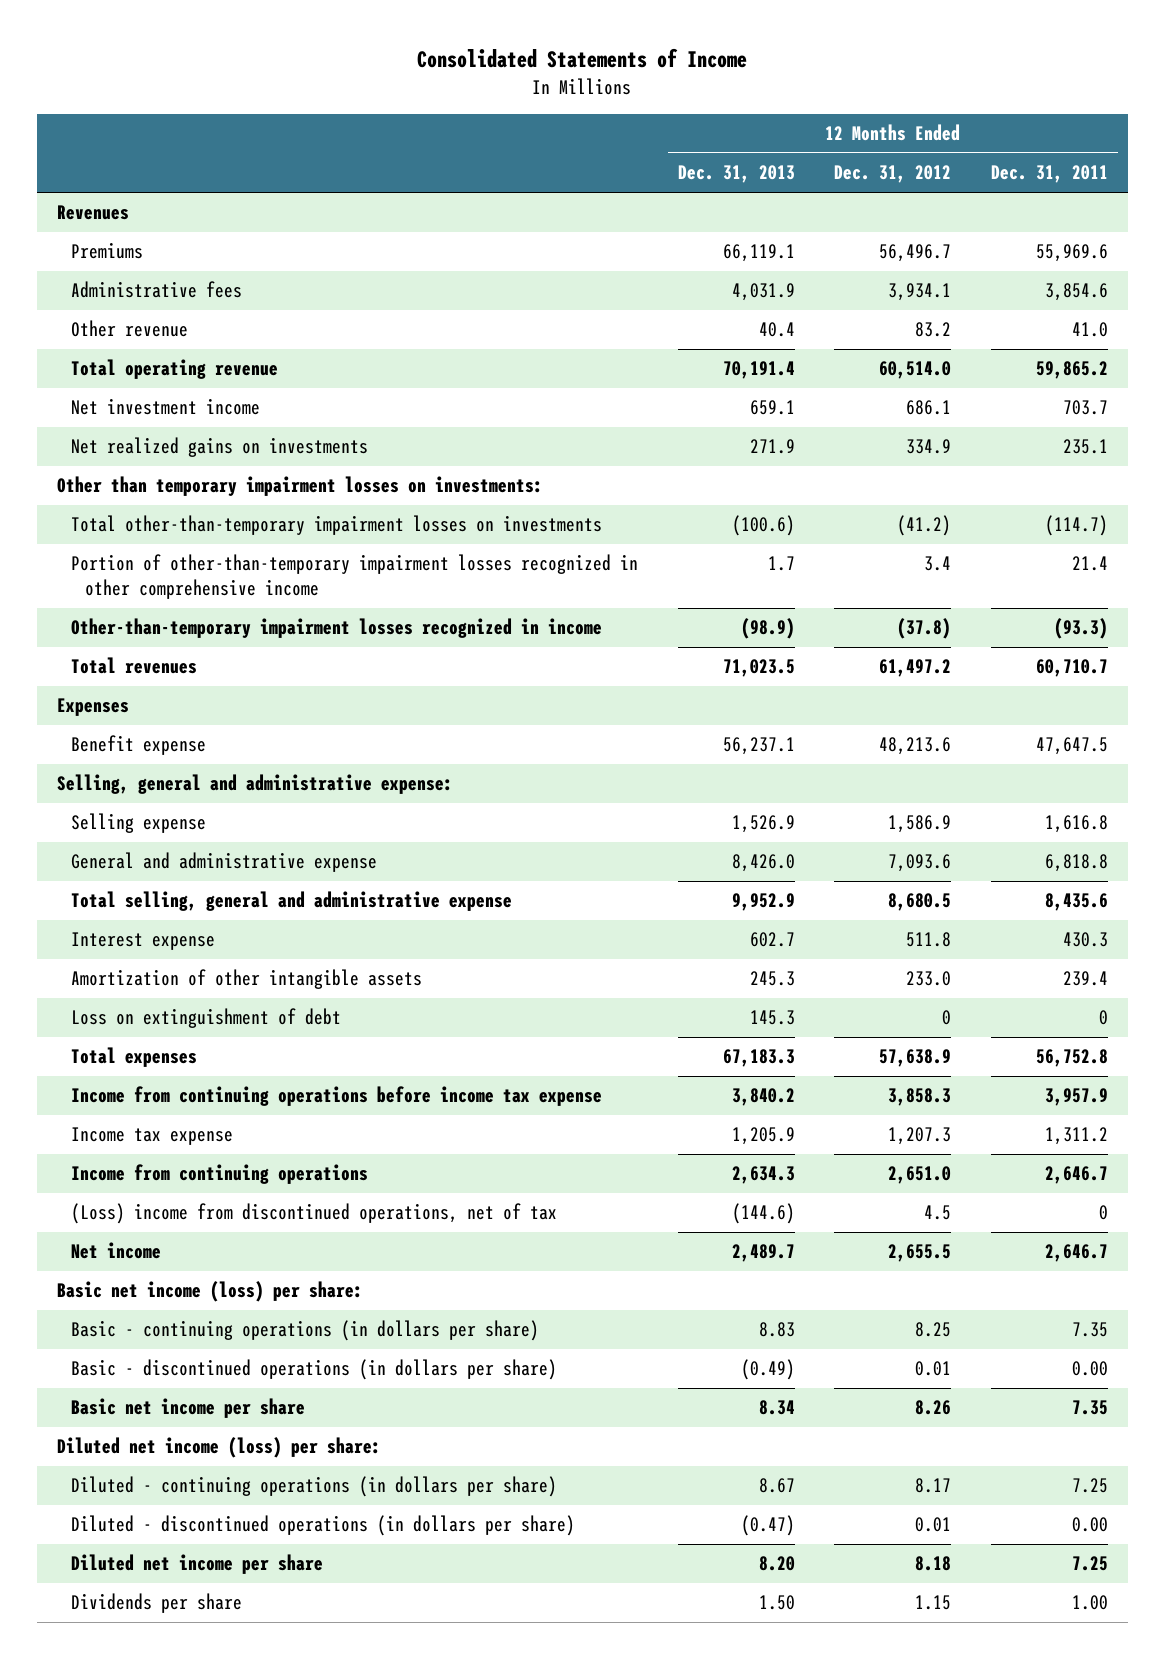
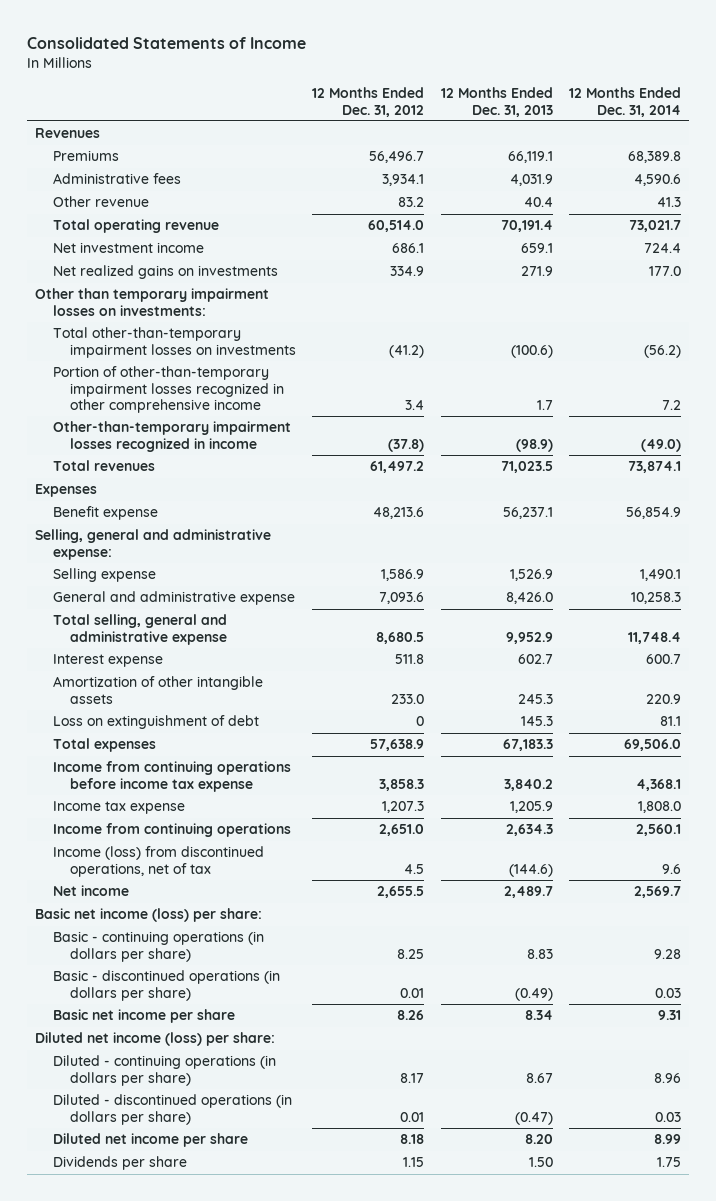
[991,165,1109,184] Dec. 31, 2011 -> none
none -> [568,87,681,117] 12 Months Ended Dec. 31, 2014
[70,1203,557,1225] (Loss) income from discontinued operations, net of tax -> [52,846,264,877] Income (loss) from discontinued operations, net of tax

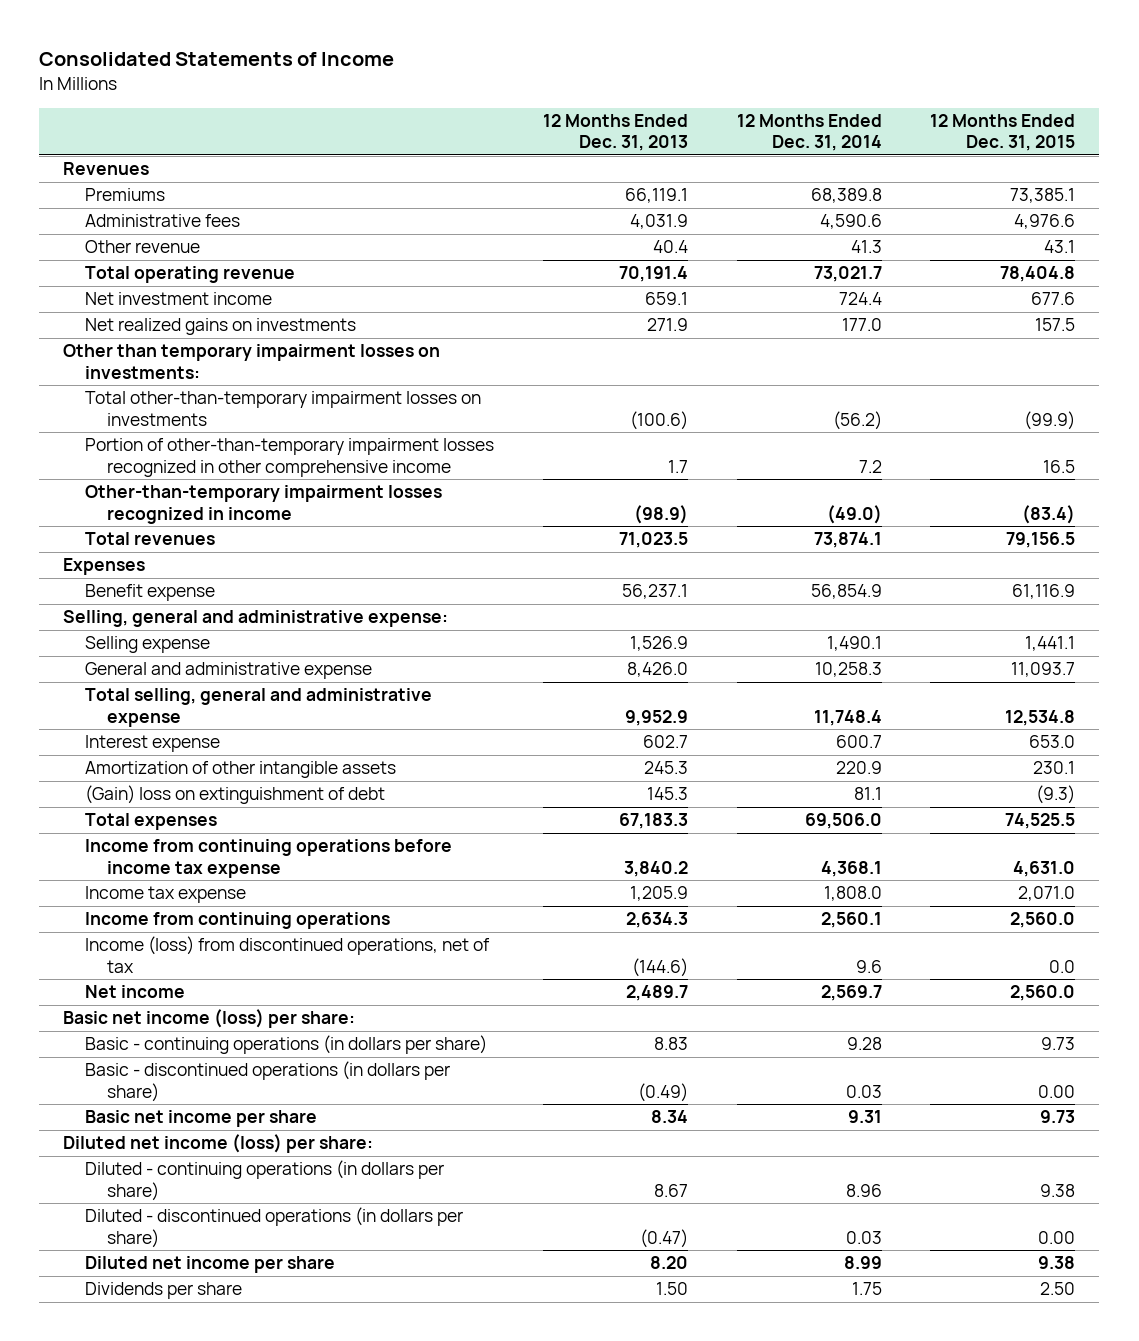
[312,87,425,117] 12 Months Ended Dec. 31, 2012 -> none
none -> [930,113,1076,152] 12 Months Ended Dec. 31, 2015
[52,715,259,730] Loss on extinguishment of debt -> [85,785,386,805] (Gain) loss on extinguishment of debt

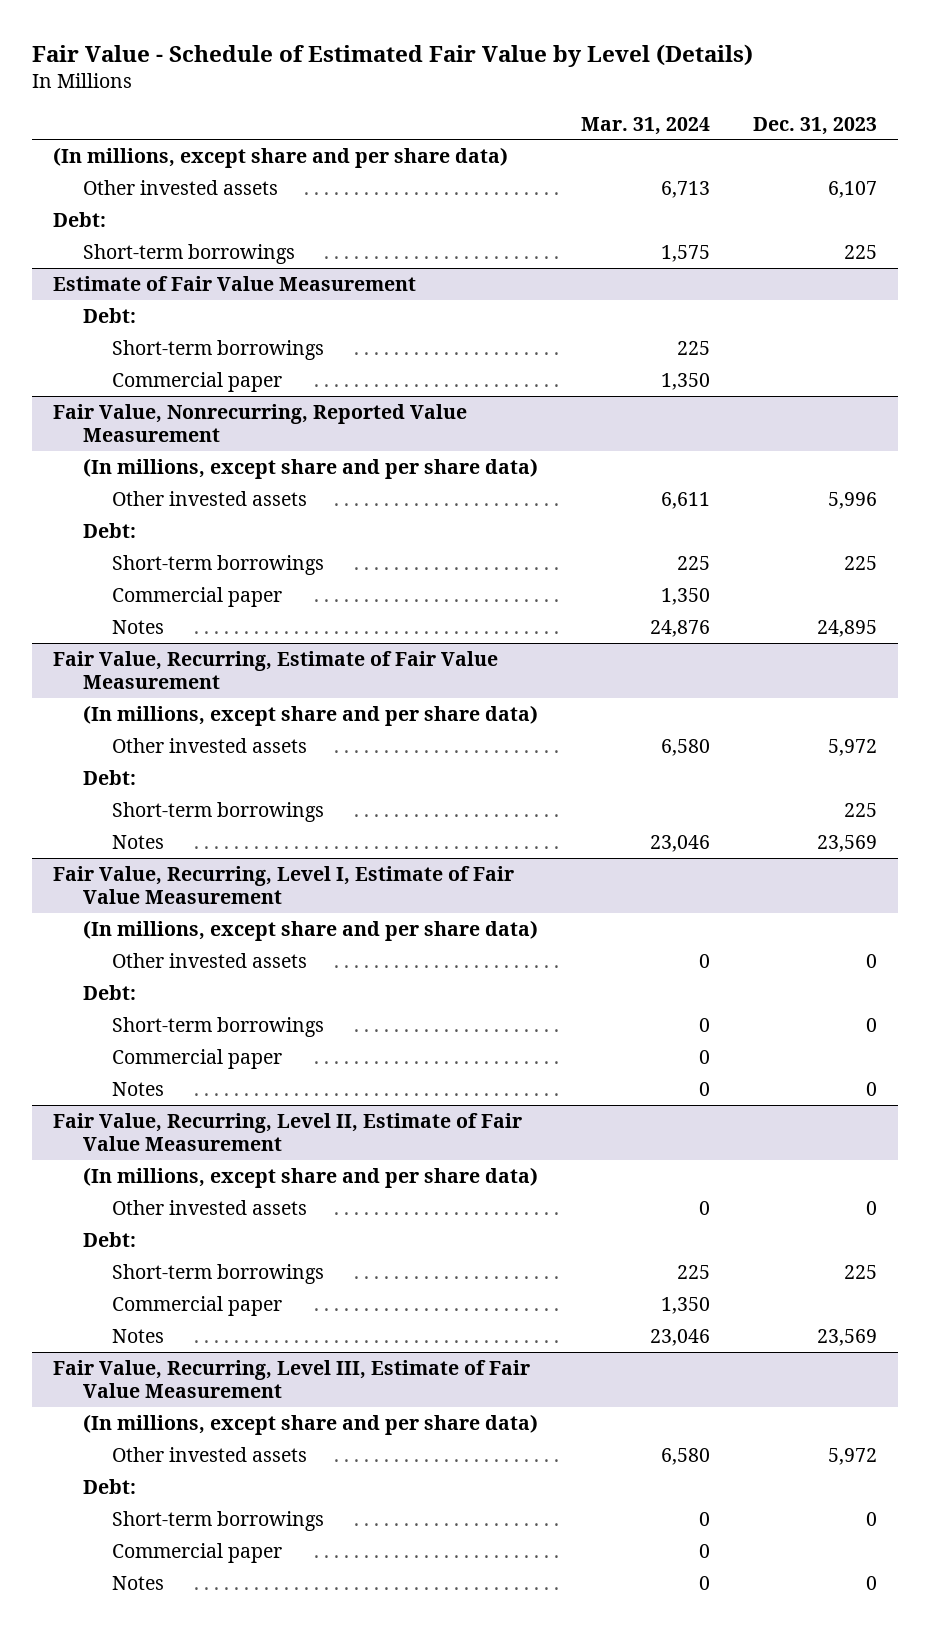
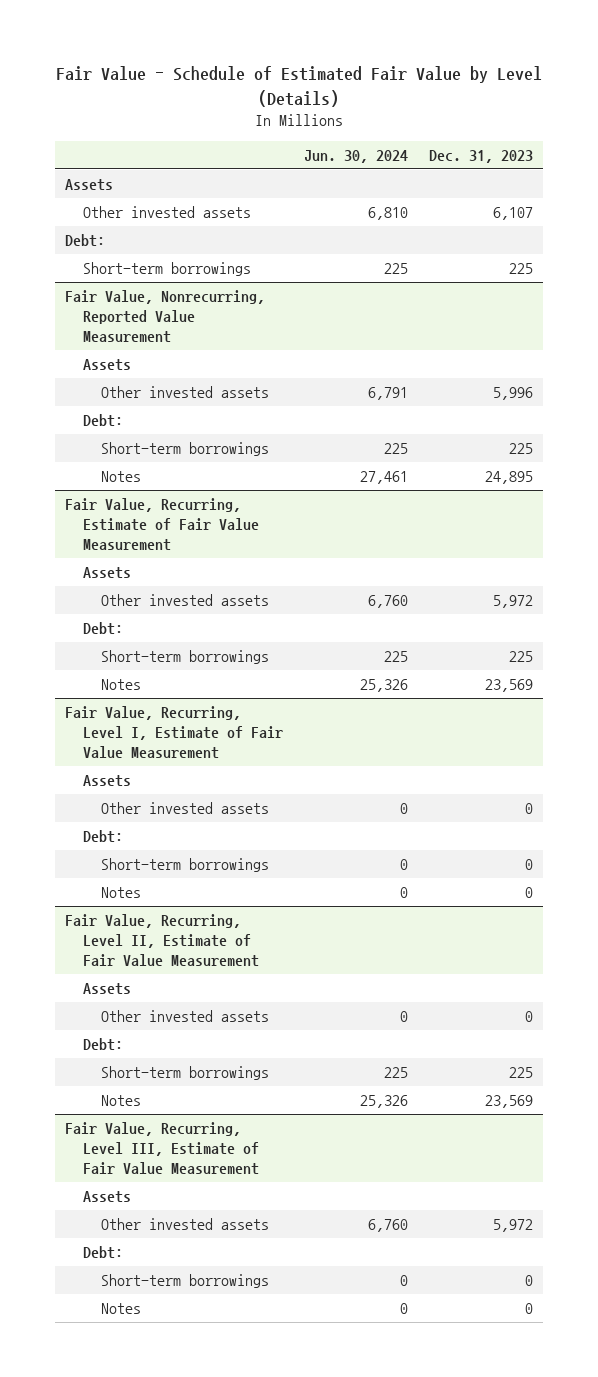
[580,116,710,135] Mar. 31, 2024 -> none
none -> [303,149,408,163] Jun. 30, 2024
[53,146,509,168] (In millions, except share and per share data) -> [65,179,114,192] Assets
[53,275,417,291] Estimate of Fair Value Measurement -> none
[82,307,136,323] Debt: -> none
[111,339,324,360] Short-term borrowings -> none
[111,371,282,392] Commercial paper -> none
[82,457,538,479] (In millions, except share and per share data) -> [83,359,132,372] Assets
[111,586,282,607] Commercial paper -> none
[82,704,538,726] (In millions, except share and per share data) -> [83,567,132,580] Assets
[82,919,538,941] (In millions, except share and per share data) -> [83,775,132,788] Assets
[111,1048,282,1069] Commercial paper -> none
[82,1166,538,1188] (In millions, except share and per share data) -> [83,983,132,996] Assets
[111,1295,282,1316] Commercial paper -> none
[82,1413,538,1435] (In millions, except share and per share data) -> [83,1191,132,1204] Assets
[111,1542,282,1563] Commercial paper -> none

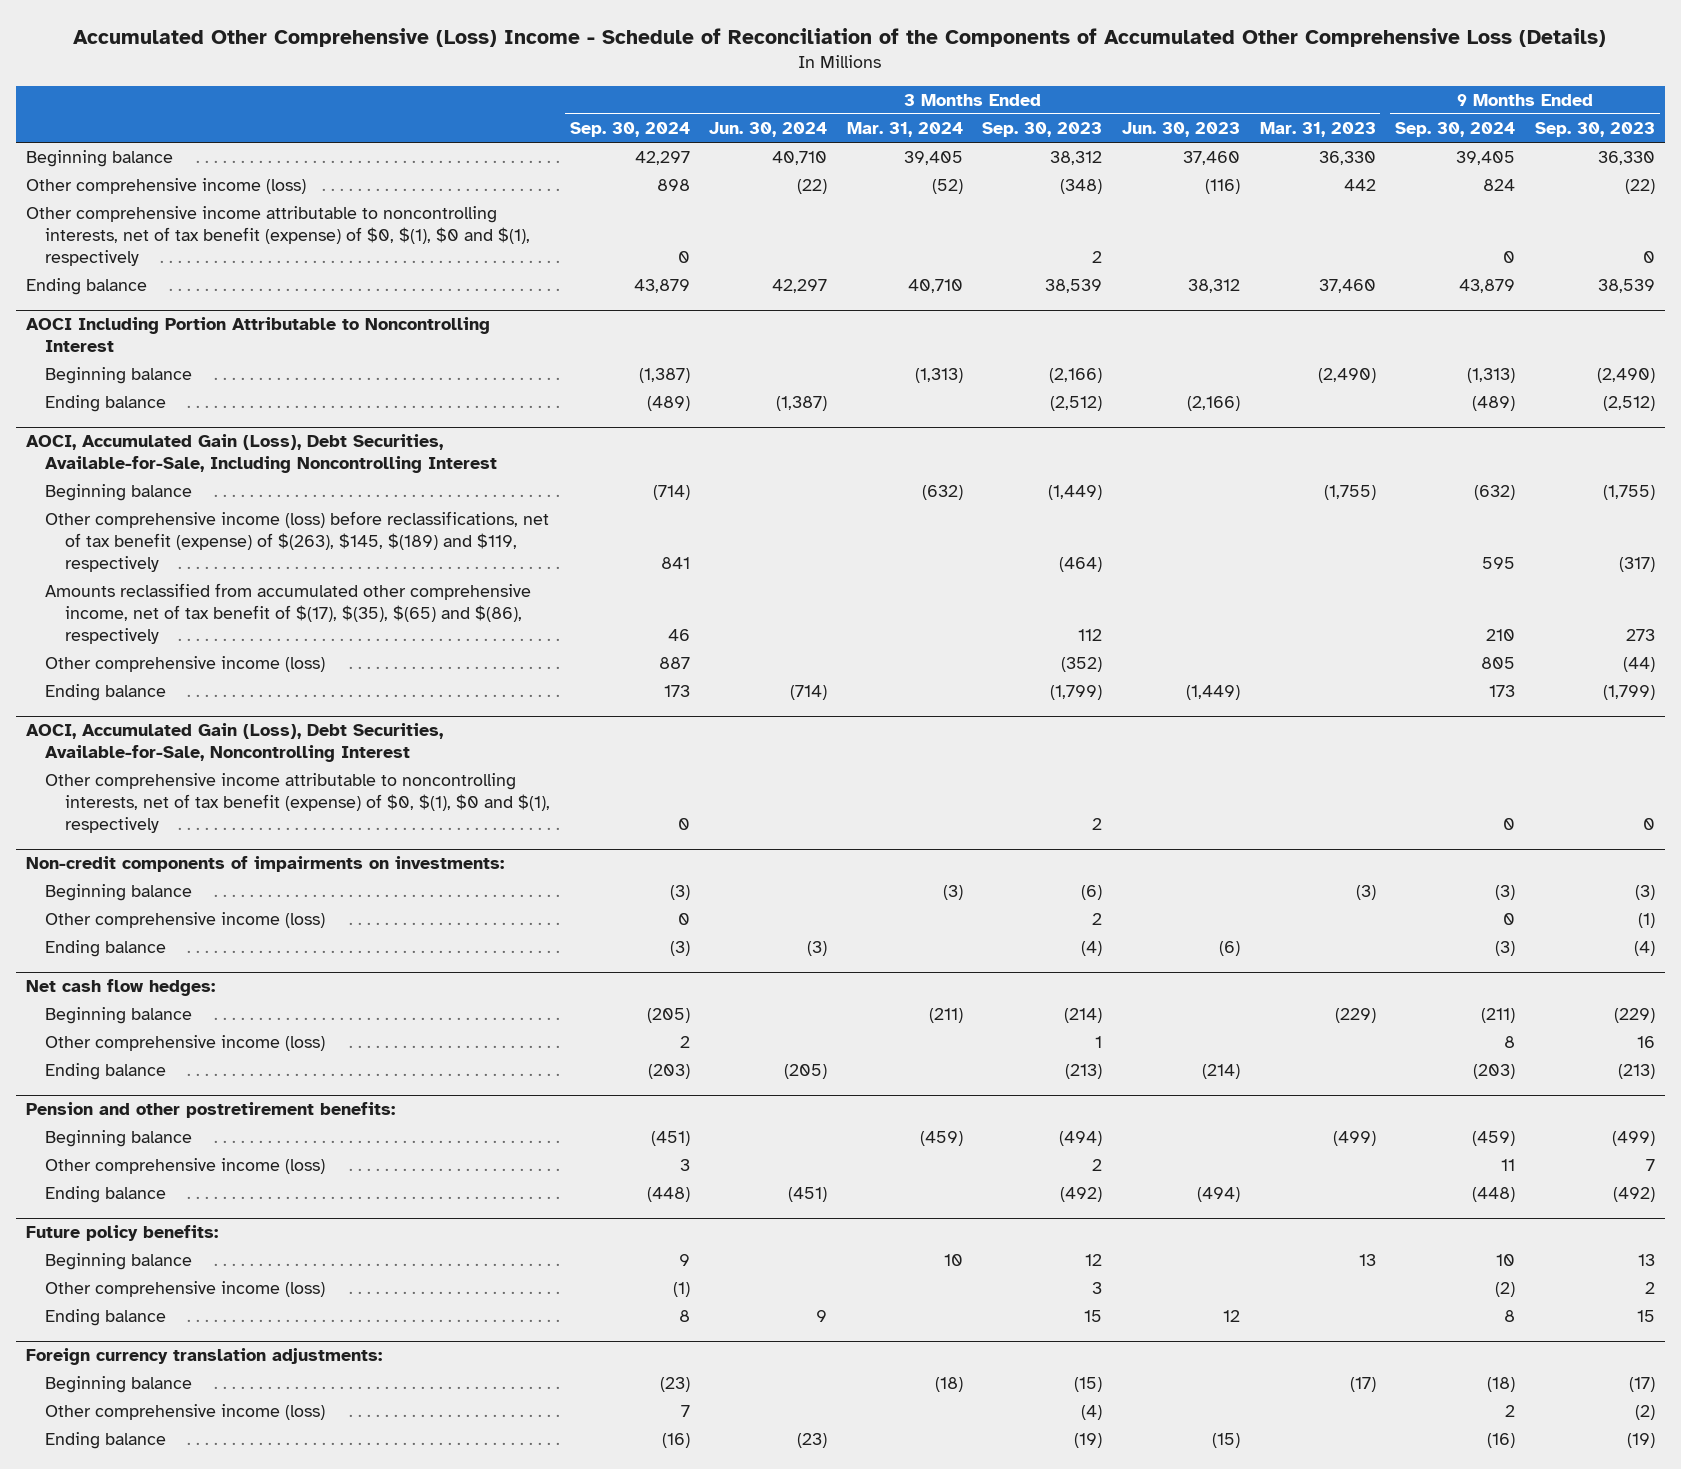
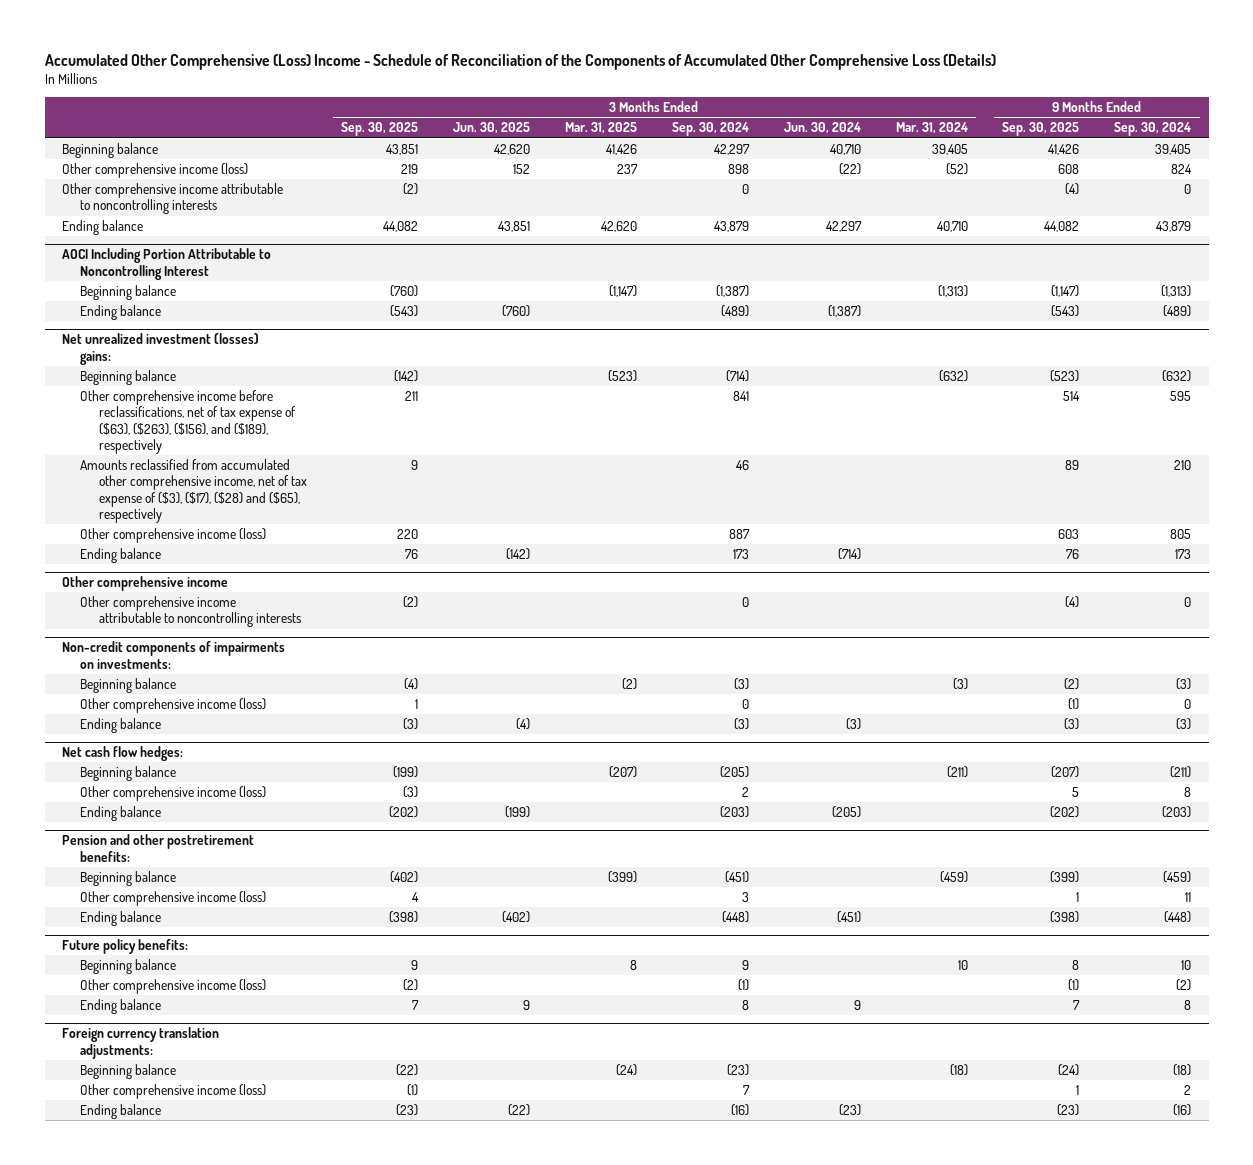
[982,122,1103,138] Sep. 30, 2023 -> none
[1121,122,1240,138] Jun. 30, 2023 -> none
[1259,122,1376,138] Mar. 31, 2023 -> none
[1534,122,1655,138] Sep. 30, 2023 -> none
none -> [341,122,419,137] Sep. 30, 2025
none -> [453,122,531,135] Jun. 30, 2025
none -> [565,122,638,135] Mar. 31, 2025
none -> [1002,122,1080,137] Sep. 30, 2025
[25,206,531,267] Other comprehensive income attributable to noncontrolling interests, net of tax benefit (expense) of $0, $(1), $0 and $(1), respectively -> [62,183,284,215] Other comprehensive income attributable to noncontrolling interests
[25,434,498,474] AOCI, Accumulated Gain (Loss), Debt Securities, Available-for-Sale, Including Noncontrolling Interest -> [62,333,260,365] Net unrealized investment (losses) gains:
[45,511,550,573] Other comprehensive income (loss) before reclassifications, net of tax benefit (expense) of $(263), $145, $(189) and $119, respectively -> [80,390,296,455] Other comprehensive income before reclassifications, net of tax expense of ($63), ($263), ($156), and ($189), respectively
[45,583,532,645] Amounts reclassified from accumulated other comprehensive income, net of tax benefit of $(17), $(35), $(65) and $(86), respectively -> [80,459,307,524] Amounts reclassified from accumulated other comprehensive income, net of tax expense of ($3), ($17), ($28) and ($65), respectively
[25,723,443,763] AOCI, Accumulated Gain (Loss), Debt Securities, Available-for-Sale, Noncontrolling Interest -> [62,576,229,592] Other comprehensive income
[45,773,550,834] Other comprehensive income attributable to noncontrolling interests, net of tax benefit (expense) of $0, $(1), $0 and $(1), respectively -> [80,596,301,628] Other comprehensive income attributable to noncontrolling interests

